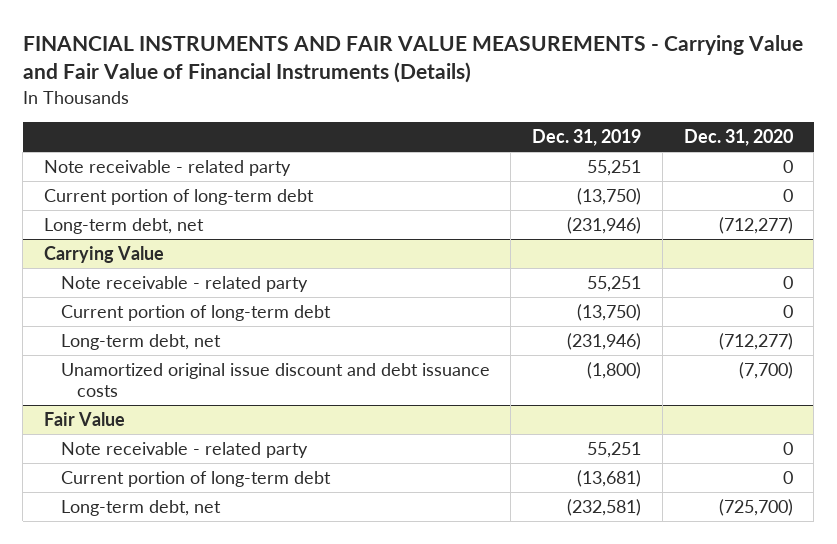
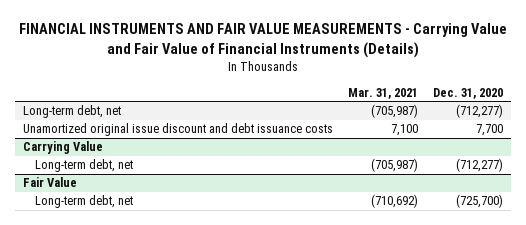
[532,129,642,147] Dec. 31, 2019 -> none
none -> [347,87,418,99] Mar. 31, 2021
[44,160,292,177] Note receivable - related party -> none
[44,189,315,206] Current portion of long-term debt -> none
none -> [22,123,333,137] Unamortized original issue discount and debt issuance costs
[60,276,308,293] Note receivable - related party -> none
[60,305,331,322] Current portion of long-term debt -> none
[60,363,490,398] Unamortized original issue discount and debt issuance costs -> none
[60,442,308,459] Note receivable - related party -> none
[60,471,331,488] Current portion of long-term debt -> none

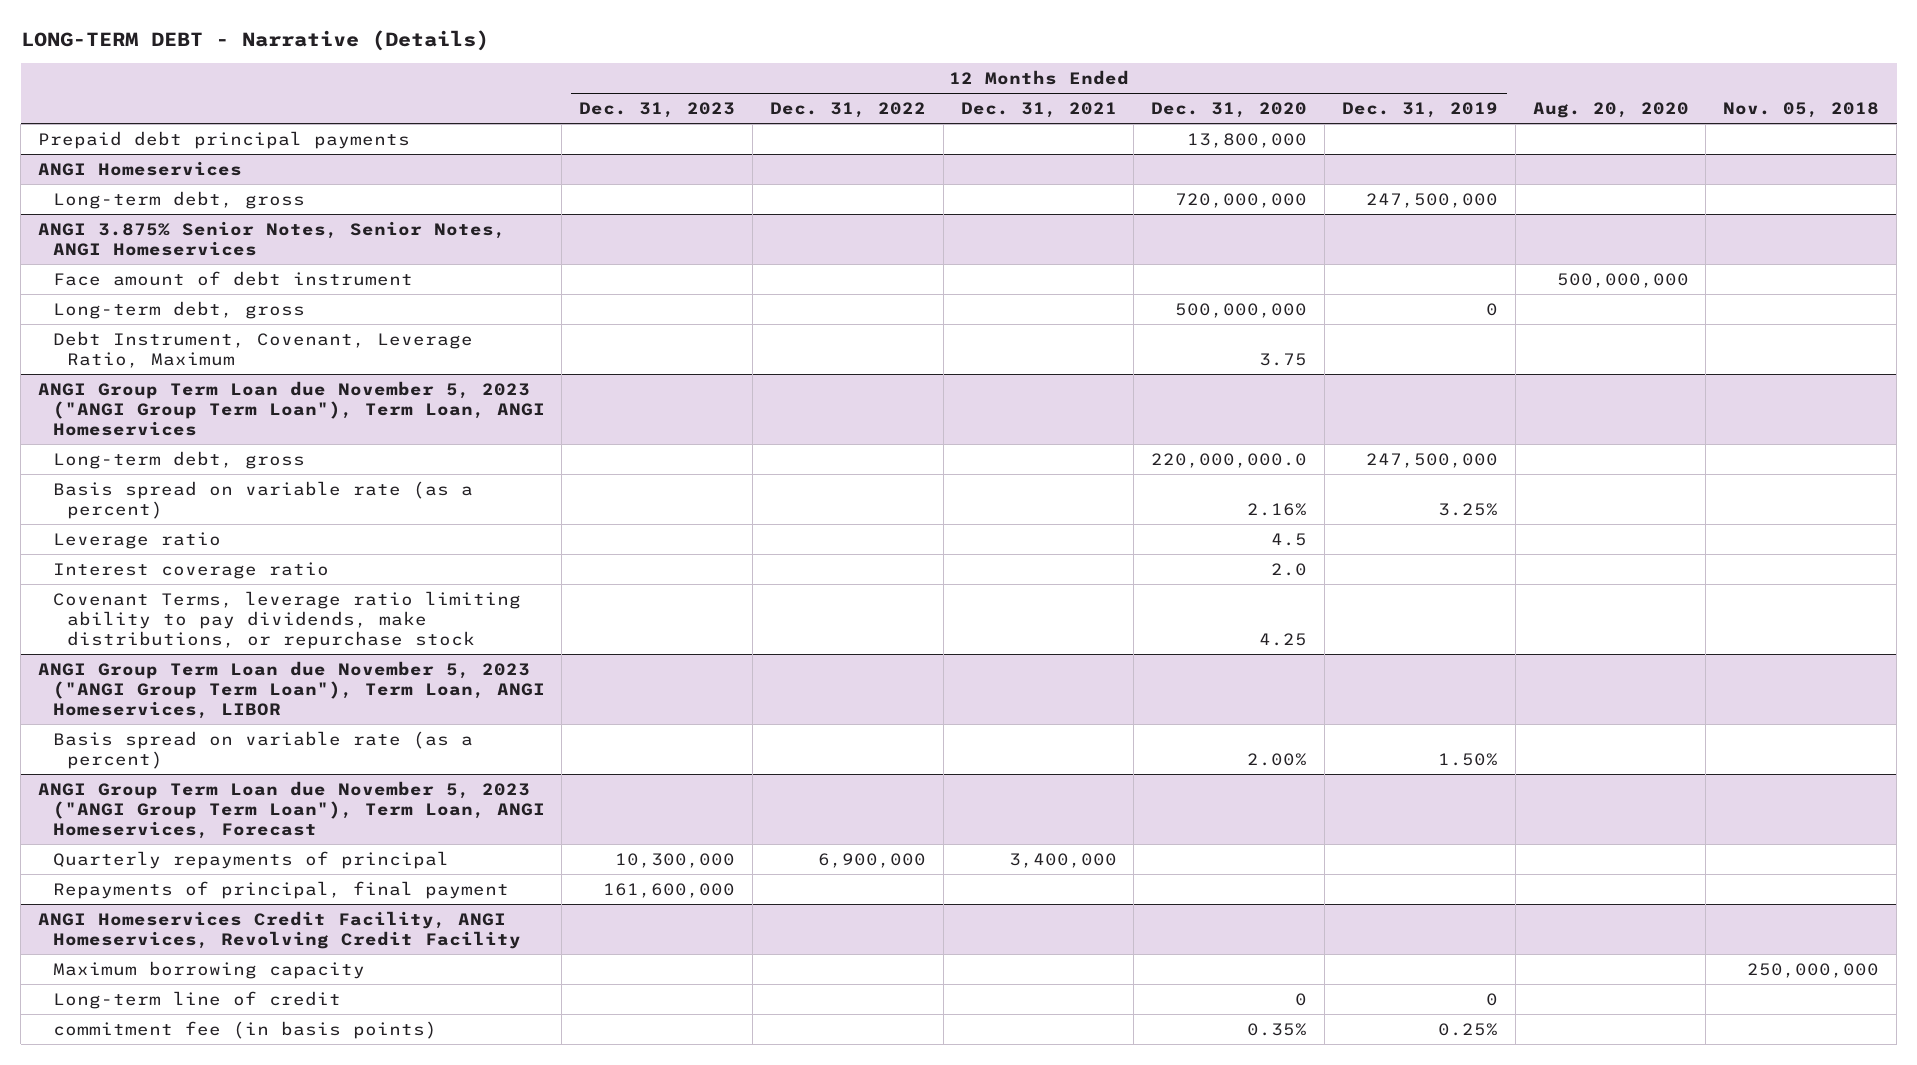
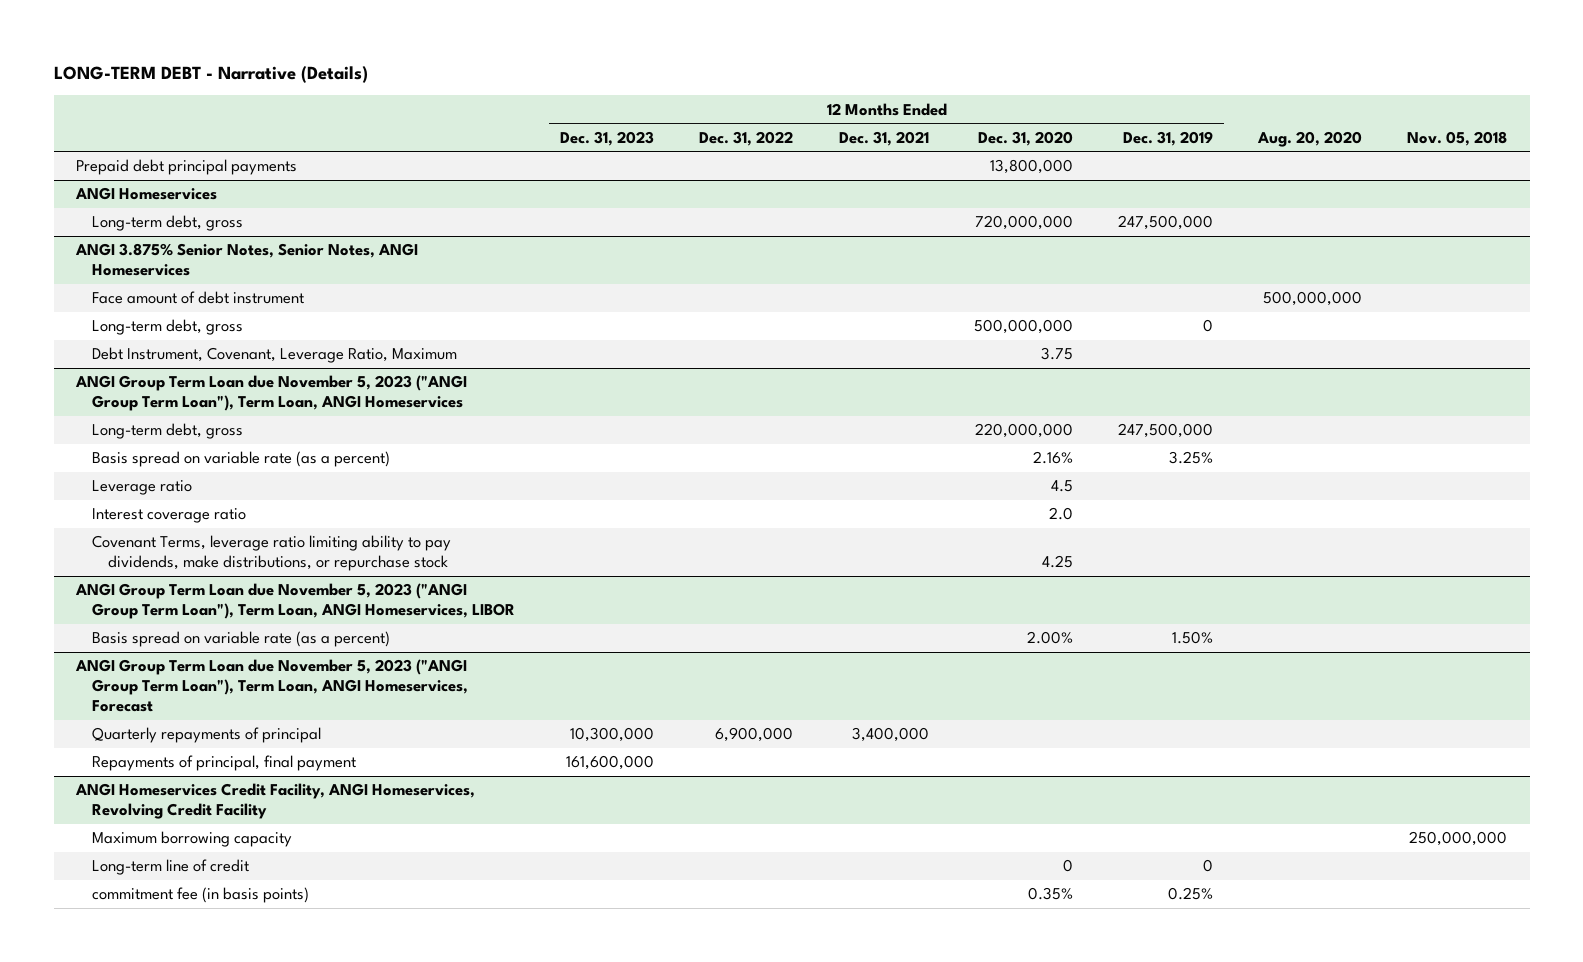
[1151,452,1308,468] 220,000,000.0 -> [974,423,1073,439] 220,000,000

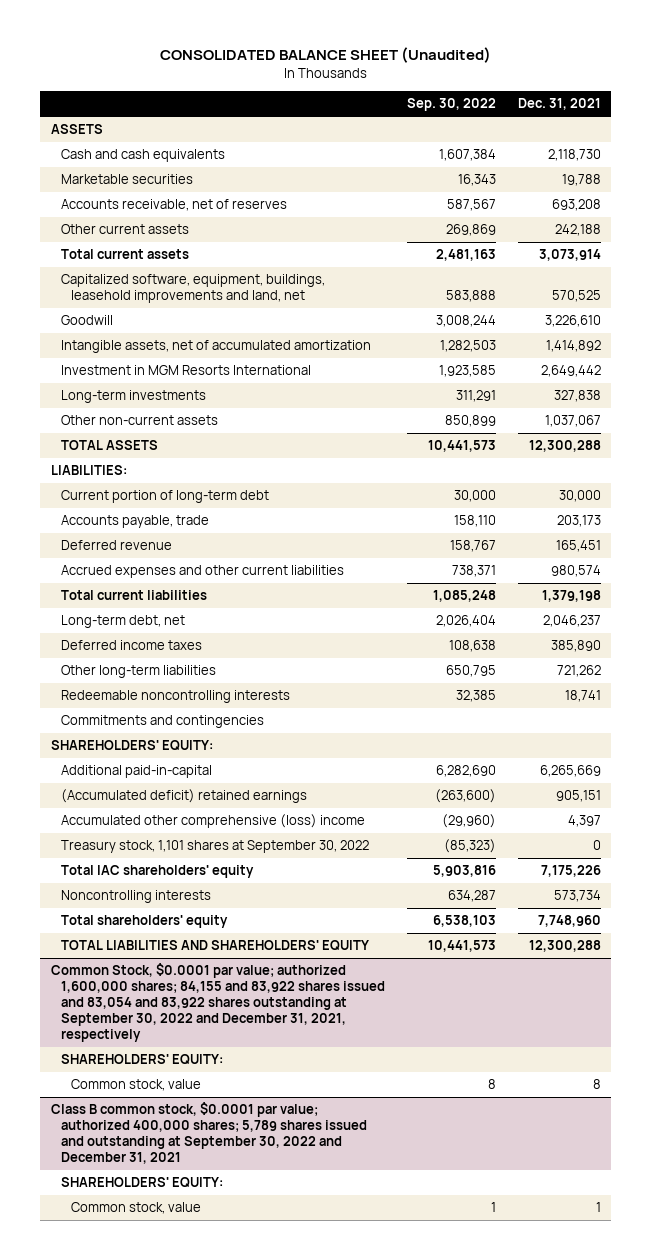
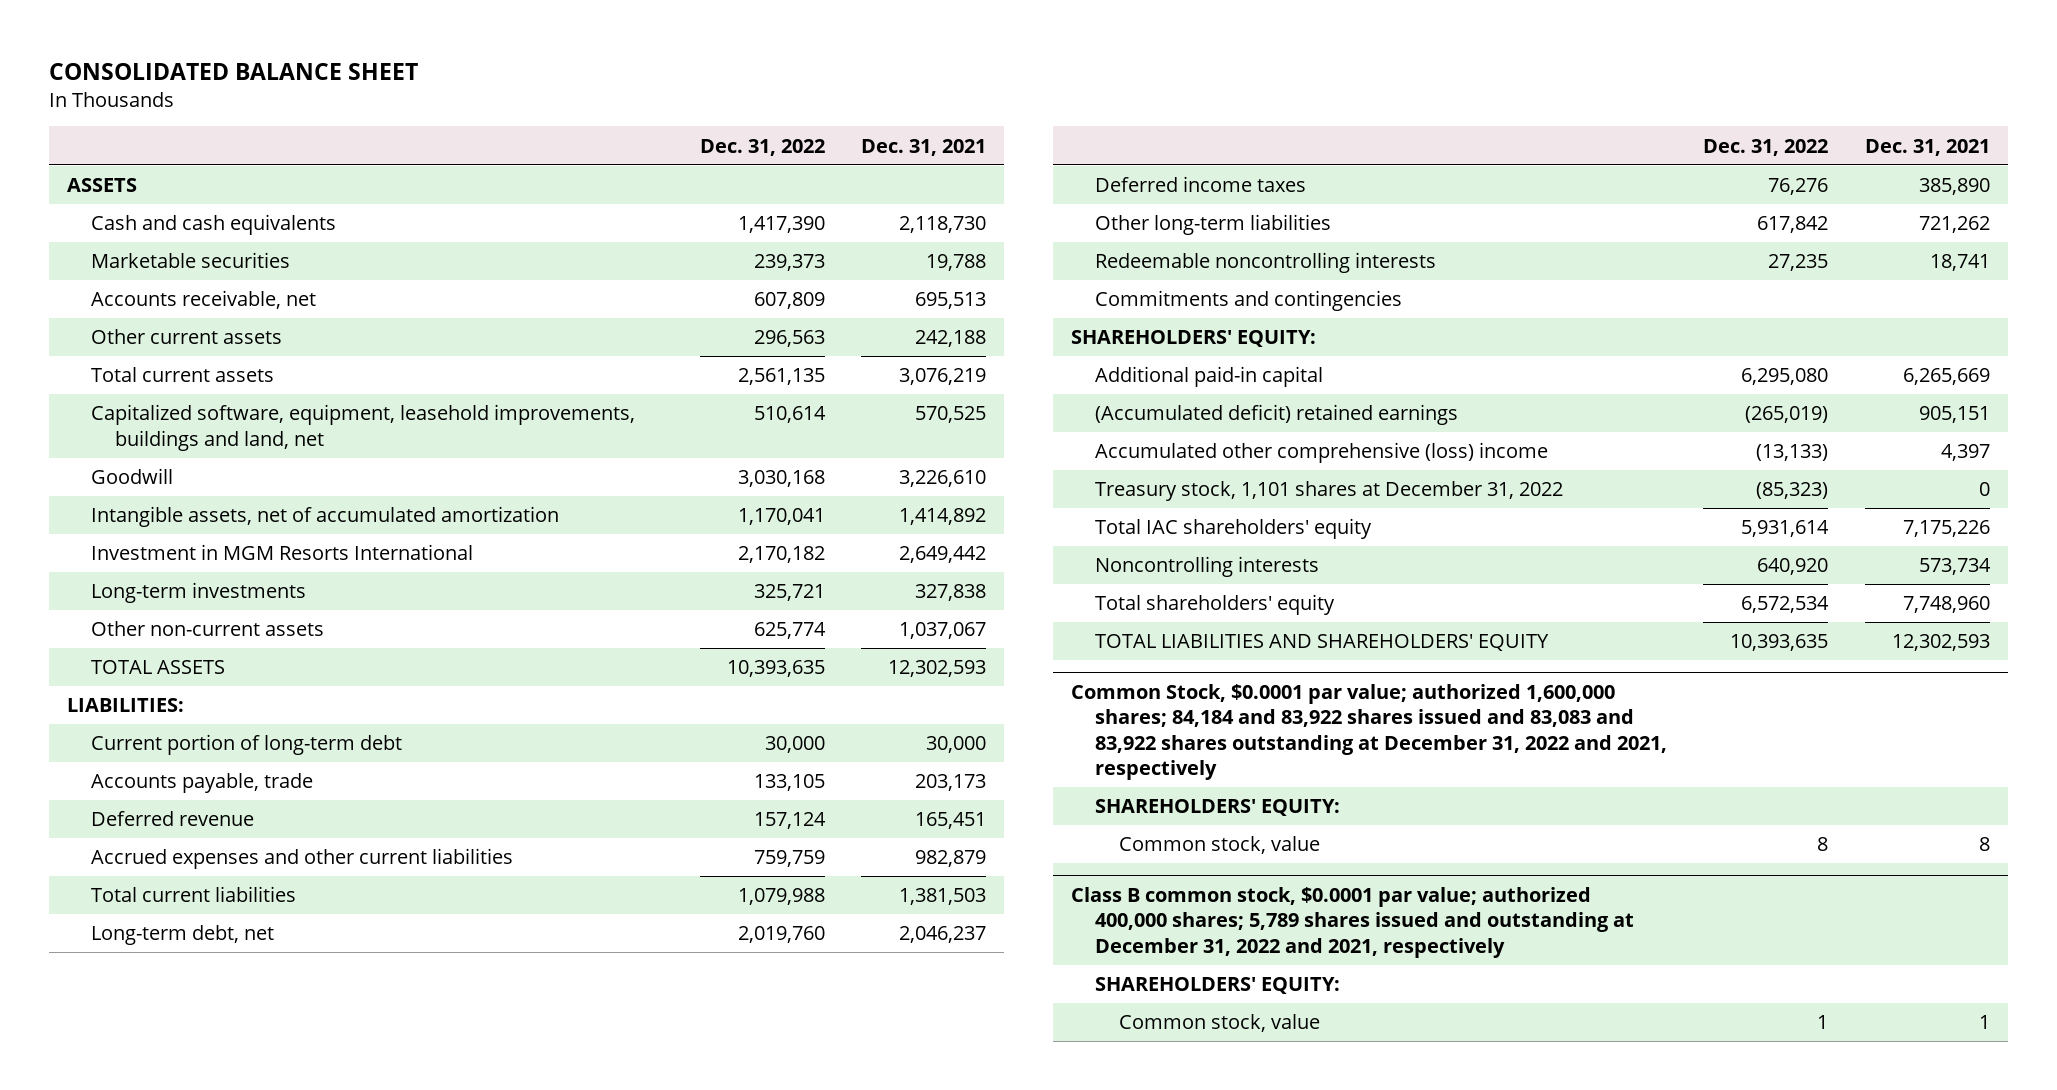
[159,47,491,64] CONSOLIDATED BALANCE SHEET (Unaudited) -> [49,63,419,81] CONSOLIDATED BALANCE SHEET
[406,98,496,112] Sep. 30, 2022 -> none
none -> [699,138,825,156] Dec. 31, 2022
[60,199,287,212] Accounts receivable, net of reserves -> [91,290,317,310] Accounts receivable, net
[551,199,601,212] 693,208 -> [914,292,986,310] 695,513
[538,249,601,262] 3,073,914 -> [898,368,986,386] 3,076,219
[60,274,325,304] Capitalized software, equipment, buildings, leasehold improvements and land, net -> [91,404,636,451] Capitalized software, equipment, leasehold improvements, buildings and land, net
[528,440,601,453] 12,300,288 -> [887,660,986,678] 12,302,593
[550,565,601,578] 980,574 -> [914,850,986,868] 982,879
[541,590,601,603] 1,379,198 -> [898,888,986,906] 1,381,503
[60,765,212,779] Additional paid-in-capital -> [1095,366,1324,388] Additional paid-in capital
[60,840,369,854] Treasury stock, 1,101 shares at September 30, 2022 -> [1095,481,1564,502] Treasury stock, 1,101 shares at December 31, 2022
[528,940,601,953] 12,300,288 -> [1891,634,1990,652] 12,302,593
[50,963,385,1042] Common Stock, $0.0001 par value; authorized 1,600,000 shares; 84,155 and 83,922 shares issued and 83,054 and 83,922 shares outstanding at September 30, 2022 and December 31, 2021, respectively -> [1071,683,1668,780] Common Stock, $0.0001 par value; authorized 1,600,000 shares; 84,184 and 83,922 shares issued and 83,083 and 83,922 shares outstanding at December 31, 2022 and 2021, respectively
[50,1102,367,1165] Class B common stock, $0.0001 par value; authorized 400,000 shares; 5,789 shares issued and outstanding at September 30, 2022 and December 31, 2021 -> [1071,886,1635,958] Class B common stock, $0.0001 par value; authorized 400,000 shares; 5,789 shares issued and outstanding at December 31, 2022 and 2021, respectively

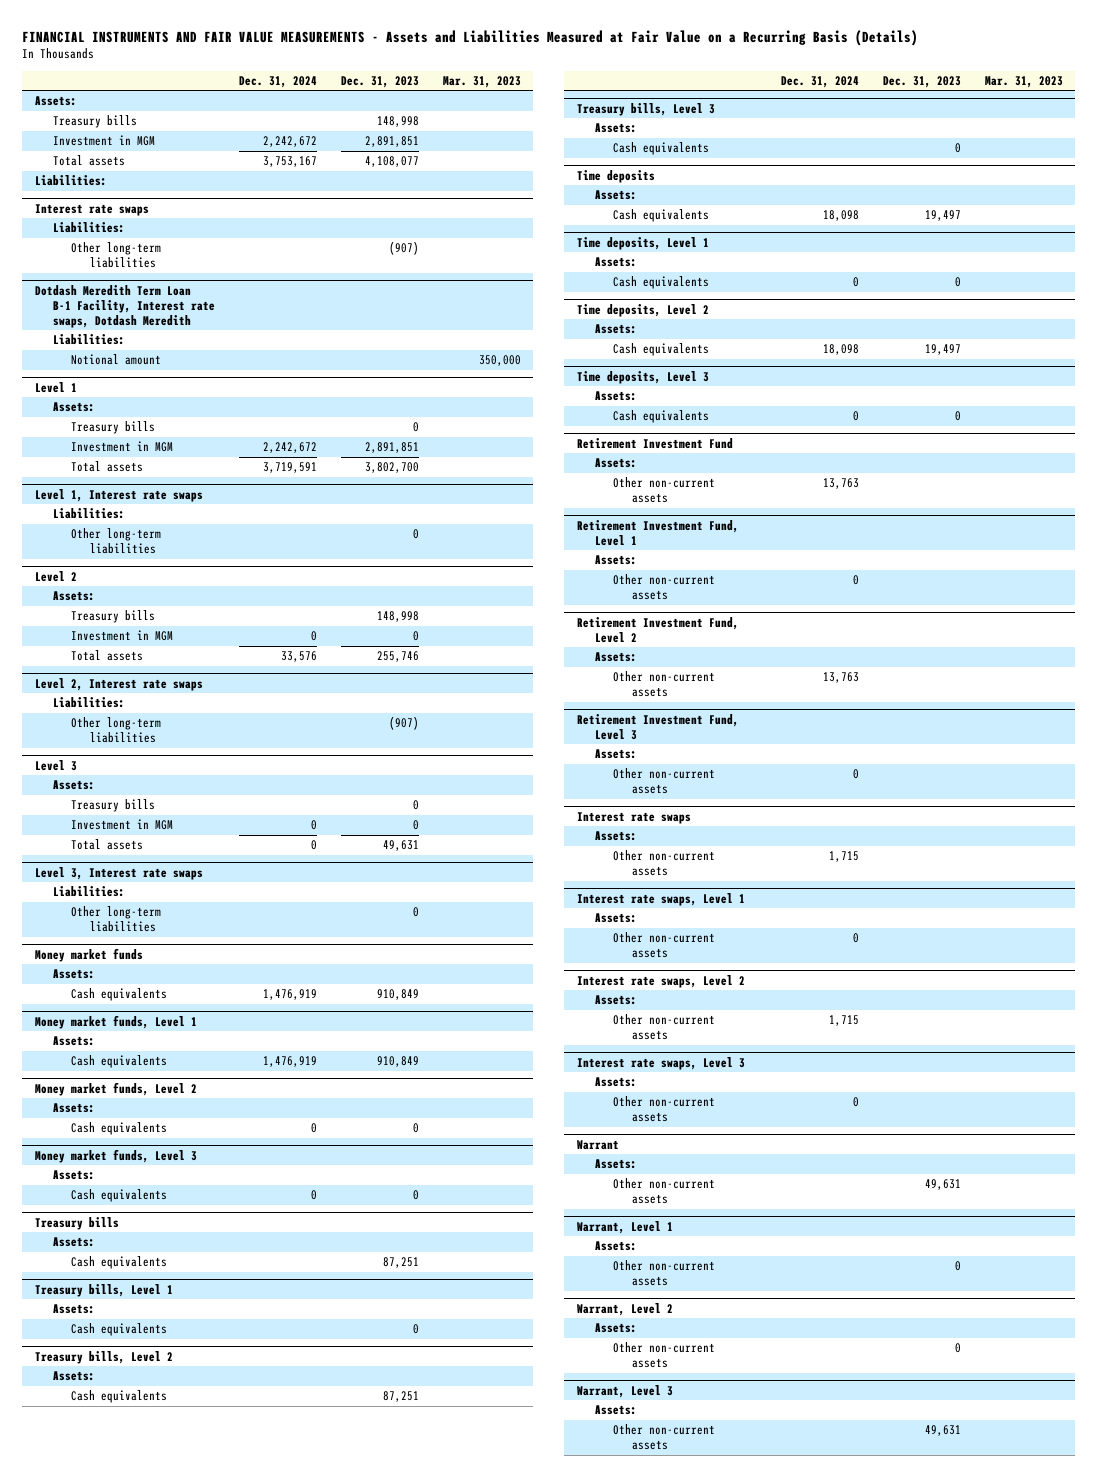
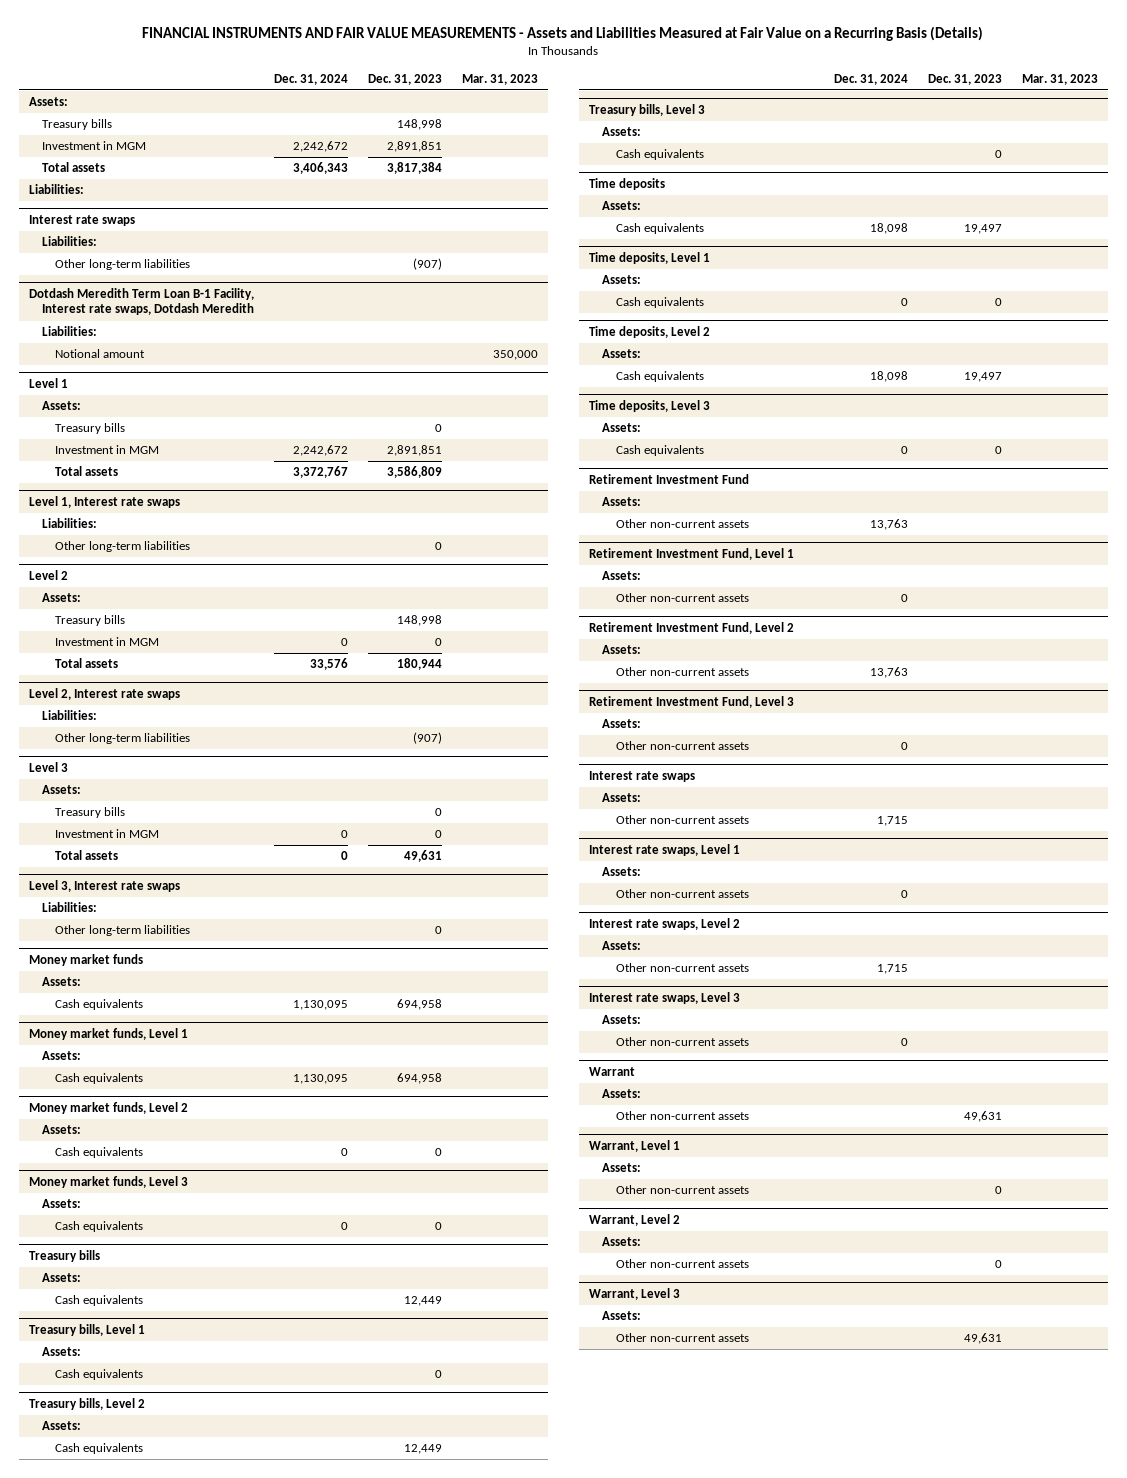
[263,156,318,168] 3,753,167 -> [292,162,348,175] 3,406,343
[365,156,420,168] 4,108,077 -> [386,162,442,175] 3,817,384
[263,462,318,474] 3,719,591 -> [292,466,348,479] 3,372,767
[365,462,420,474] 3,802,700 -> [386,466,442,479] 3,586,809
[377,651,420,663] 255,746 -> [396,658,442,671] 180,944
[263,989,318,1001] 1,476,919 -> [292,1000,348,1011] 1,130,095
[377,989,420,1001] 910,849 -> [396,999,442,1011] 694,958
[263,1056,318,1068] 1,476,919 -> [292,1074,348,1085] 1,130,095
[377,1056,420,1068] 910,849 -> [396,1073,442,1085] 694,958
[383,1257,420,1269] 87,251 -> [403,1296,442,1307] 12,449
[383,1391,420,1403] 87,251 -> [403,1444,442,1455] 12,449

